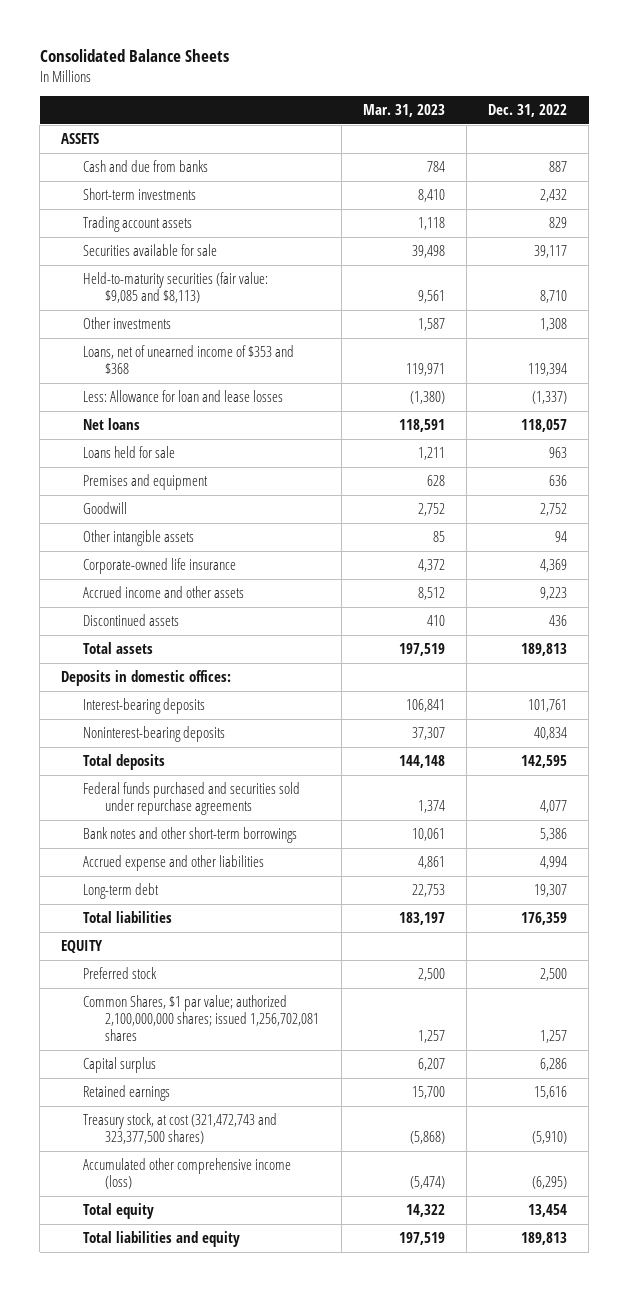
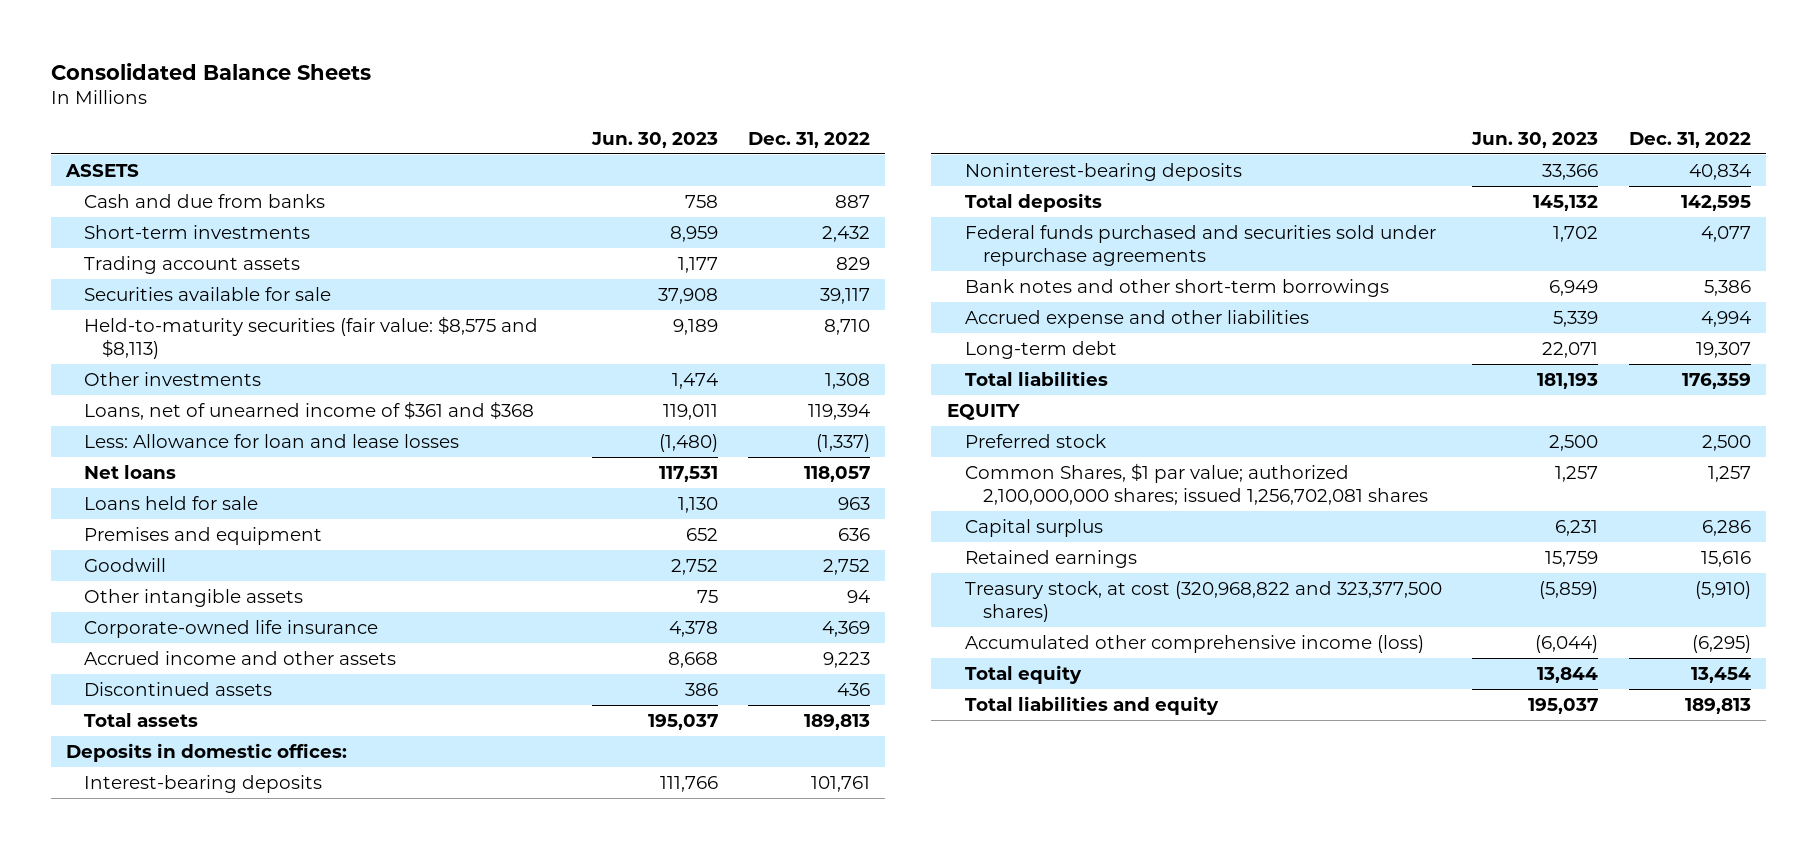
[362,104,445,118] Mar. 31, 2023 -> none
none -> [590,131,718,148] Jun. 30, 2023
[83,272,269,304] Held-to-maturity securities (fair value: $9,085 and $8,113) -> [84,315,539,359] Held-to-maturity securities (fair value: $8,575 and $8,113)
[83,345,295,375] Loans, net of unearned income of $353 and $368 -> [84,400,535,420] Loans, net of unearned income of $361 and $368
[83,1113,278,1145] Treasury stock, at cost (321,472,743 and 323,377,500 shares) -> [964,580,1442,622] Treasury stock, at cost (320,968,822 and 323,377,500 shares)

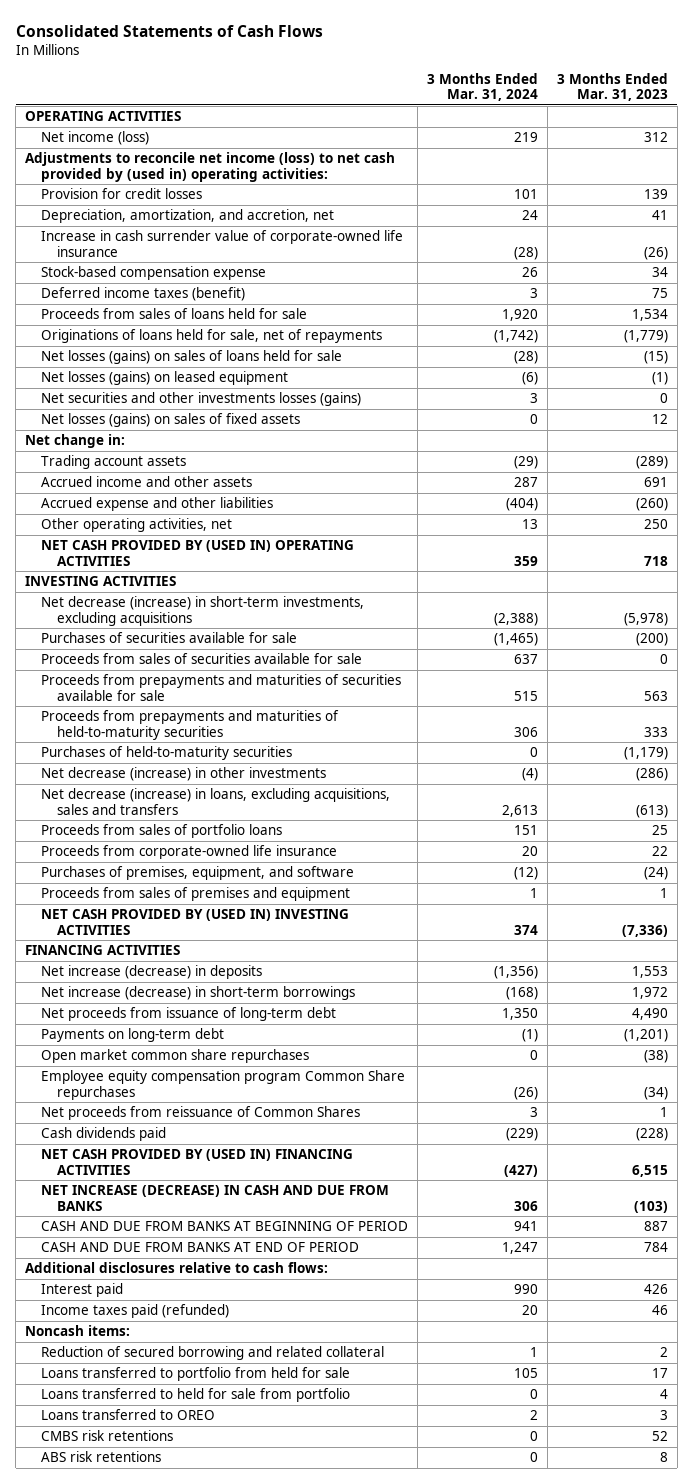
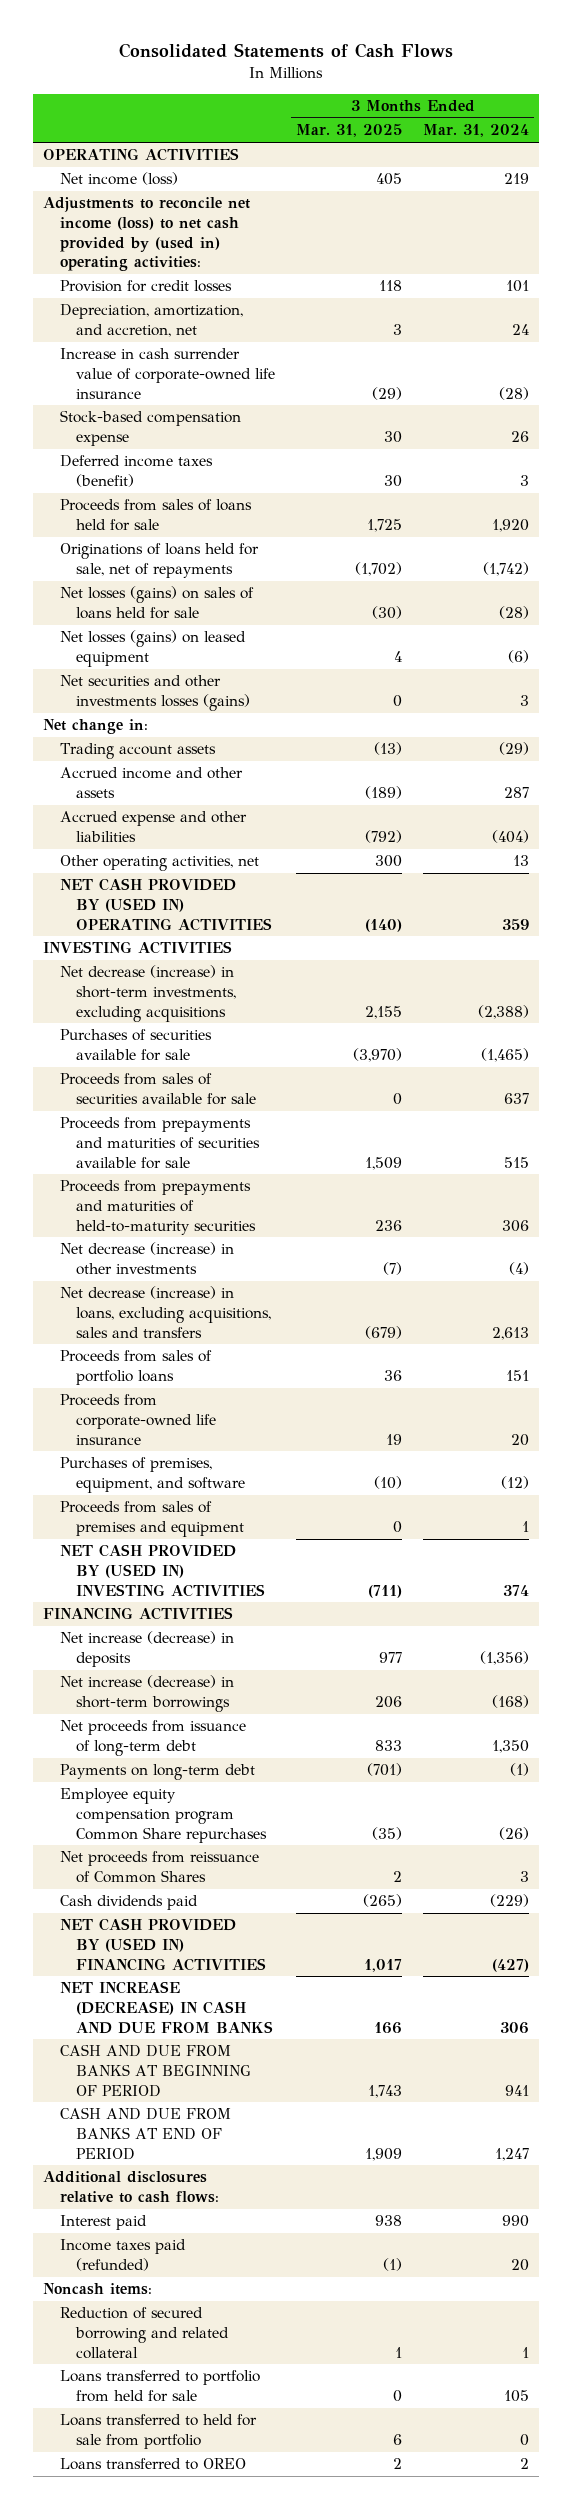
[556,72,668,102] 3 Months Ended Mar. 31, 2023 -> none
none -> [296,124,403,138] Mar. 31, 2025
[41,413,301,428] Net losses (gains) on sales of fixed assets -> none
[41,746,293,761] Purchases of held-to-maturity securities -> none
[41,1049,310,1064] Open market common share repurchases -> none
[41,1430,174,1442] CMBS risk retentions -> none
[41,1451,162,1463] ABS risk retentions -> none

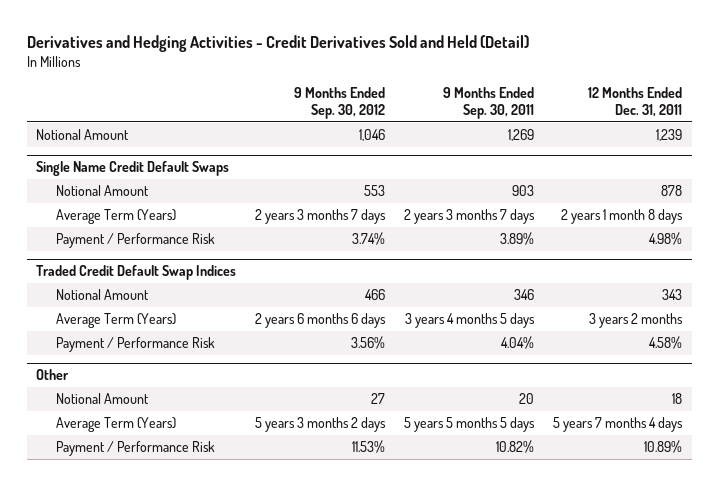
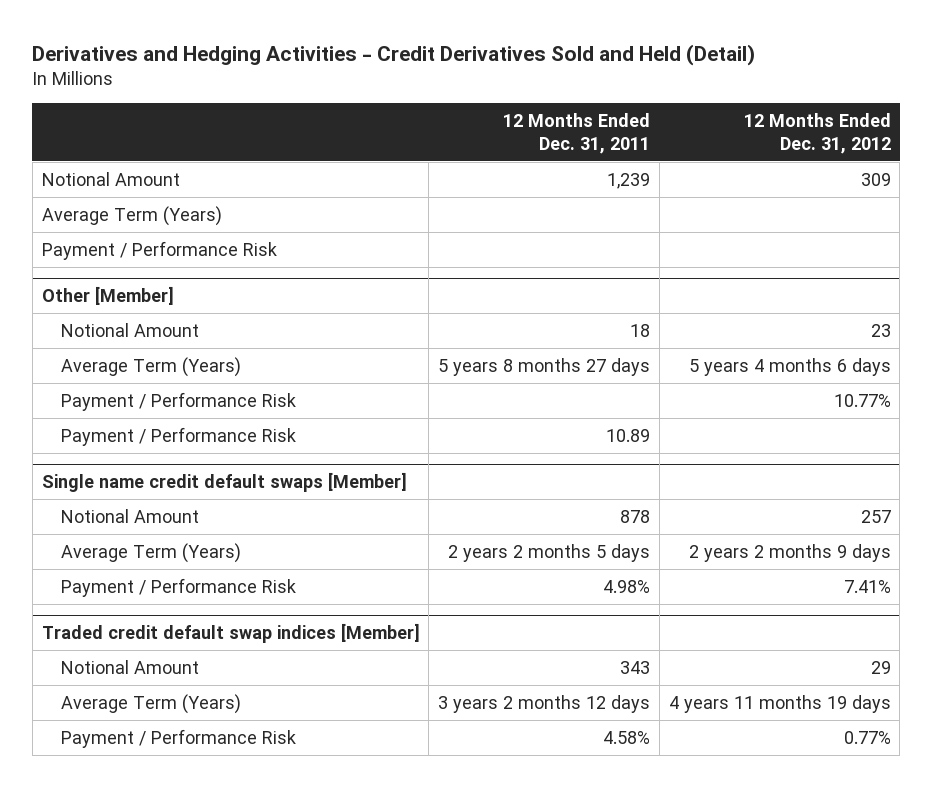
[294,87,386,119] 9 Months Ended Sep. 30, 2012 -> none
[443,87,535,119] 9 Months Ended Sep. 30, 2011 -> none
none -> [743,112,891,154] 12 Months Ended Dec. 31, 2012
none -> [41,205,222,226] Average Term (Years)
none -> [41,240,277,260] Payment / Performance Risk
none -> [41,286,174,306] Other [Member]
none -> [61,322,200,337] Notional Amount
none -> [61,356,242,377] Average Term (Years)
none -> [61,391,297,411] Payment / Performance Risk
none -> [61,426,297,446] Payment / Performance Risk
[36,161,230,177] Single Name Credit Default Swaps -> [41,472,407,493] Single name credit default swaps [Member]
[561,209,684,225] 2 years 1 month 8 days -> [448,543,651,562] 2 years 2 months 5 days
[36,265,237,281] Traded Credit Default Swap Indices -> [41,623,420,644] Traded credit default swap indices [Member]
[589,313,684,329] 3 years 2 months -> [438,694,651,713] 3 years 2 months 12 days
[36,369,70,381] Other -> none
[55,393,149,405] Notional Amount -> none
[55,417,176,433] Average Term (Years) -> none
[55,441,215,457] Payment / Performance Risk -> none

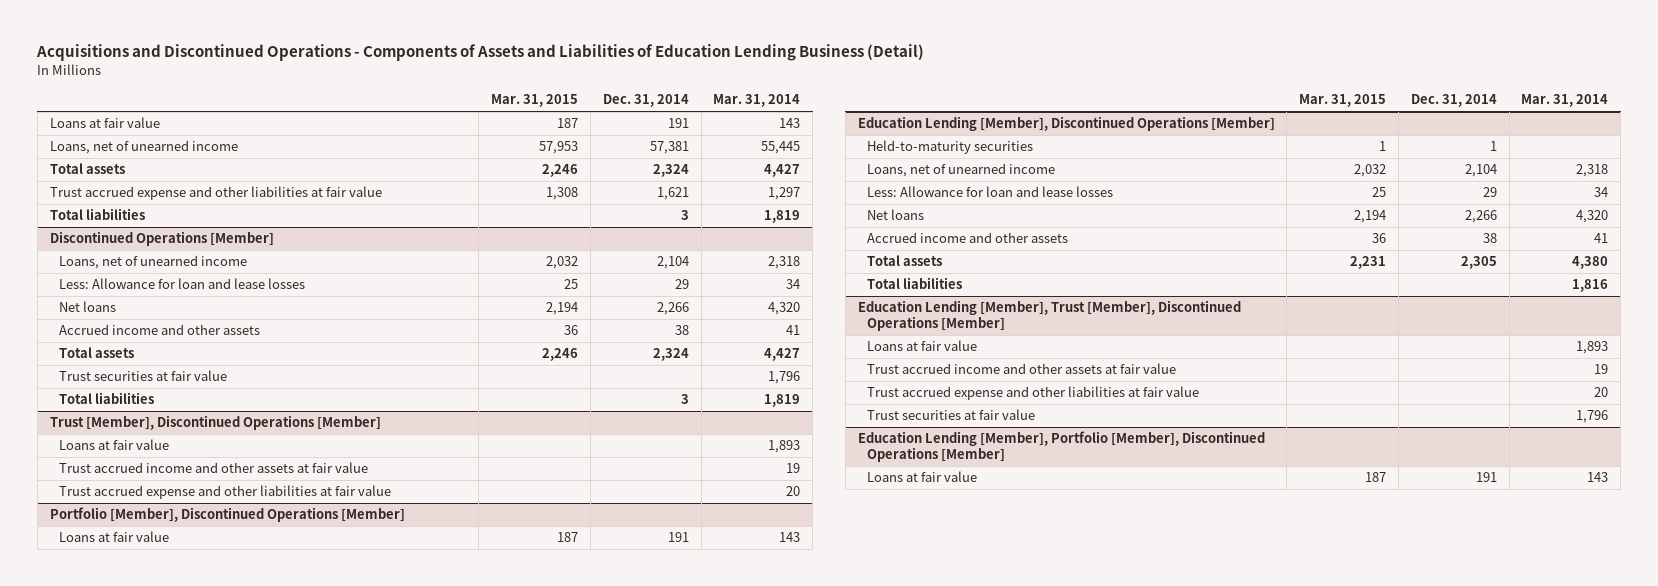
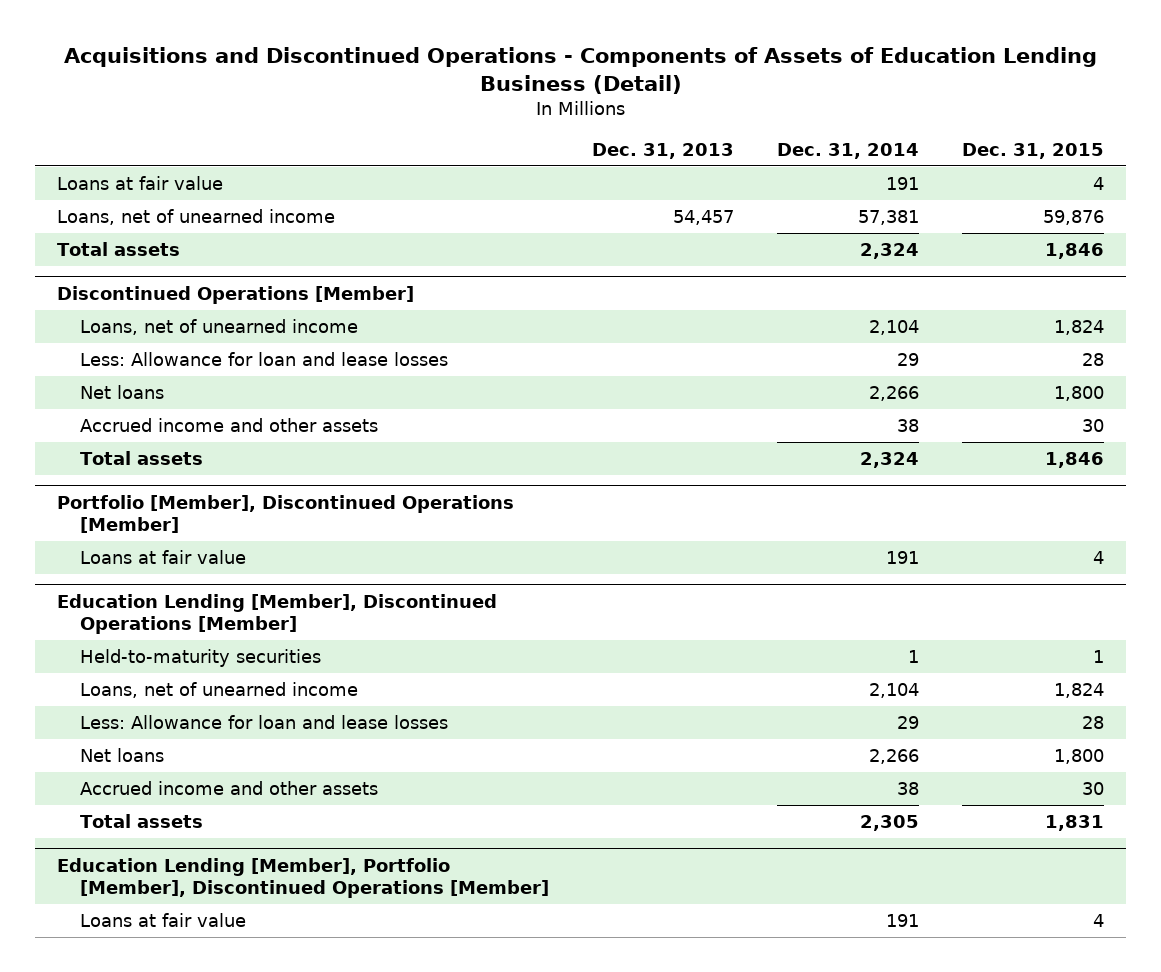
[36,44,925,62] Acquisitions and Discontinued Operations - Components of Assets and Liabilities of Education Lending Business (Detail) -> [63,46,1097,94] Acquisitions and Discontinued Operations - Components of Assets of Education Lending Business (Detail)
[491,94,579,108] Mar. 31, 2015 -> none
[713,94,801,108] Mar. 31, 2014 -> none
none -> [592,142,735,159] Dec. 31, 2013
none -> [962,142,1105,159] Dec. 31, 2015
[49,186,382,201] Trust accrued expense and other liabilities at fair value -> none
[49,208,145,221] Total liabilities -> none
[58,370,227,382] Trust securities at fair value -> none
[58,392,154,405] Total liabilities -> none
[49,415,381,431] Trust [Member], Discontinued Operations [Member] -> none
[58,439,169,451] Loans at fair value -> none
[58,462,368,474] Trust accrued income and other assets at fair value -> none
[58,485,391,500] Trust accrued expense and other liabilities at fair value -> none
[866,277,962,290] Total liabilities -> none
[857,300,1241,331] Education Lending [Member], Trust [Member], Discontinued Operations [Member] -> none
[866,340,977,352] Loans at fair value -> none
[866,363,1176,375] Trust accrued income and other assets at fair value -> none
[866,386,1199,401] Trust accrued expense and other liabilities at fair value -> none
[866,409,1035,421] Trust securities at fair value -> none

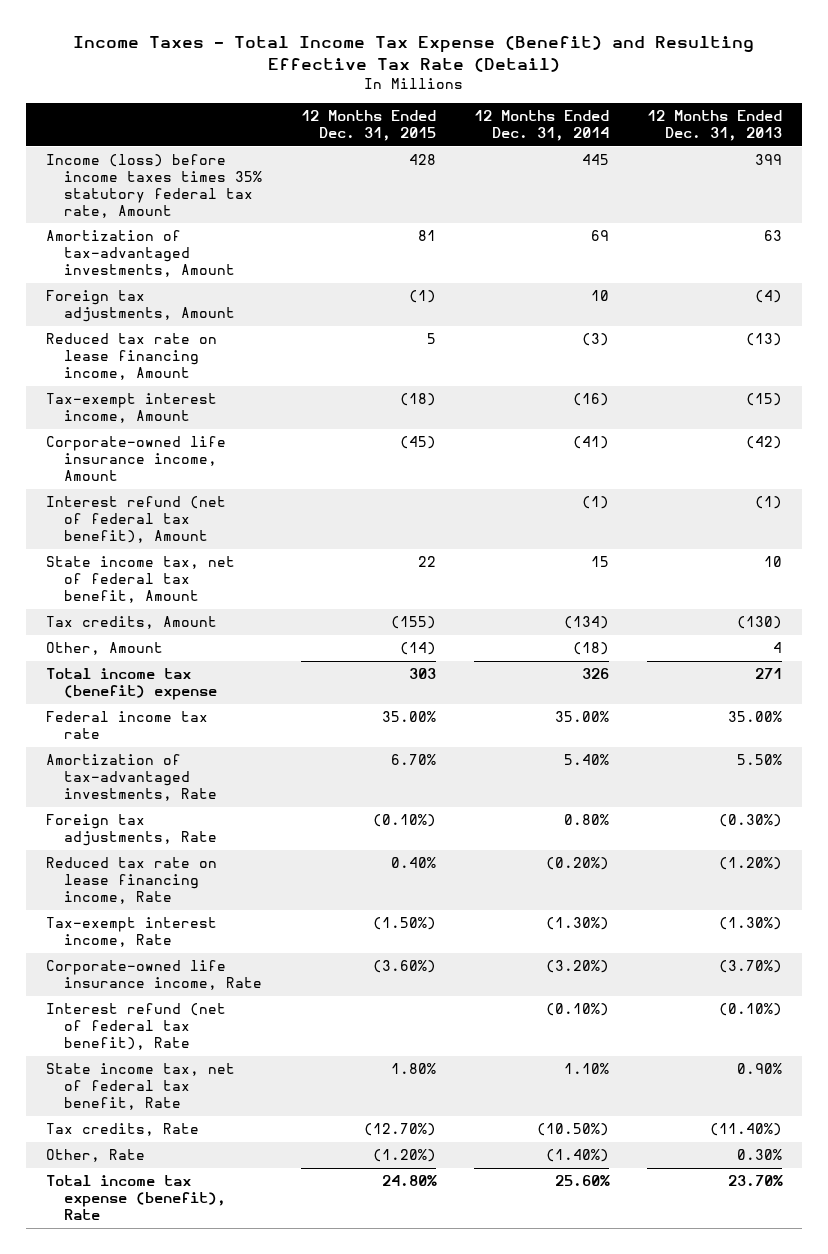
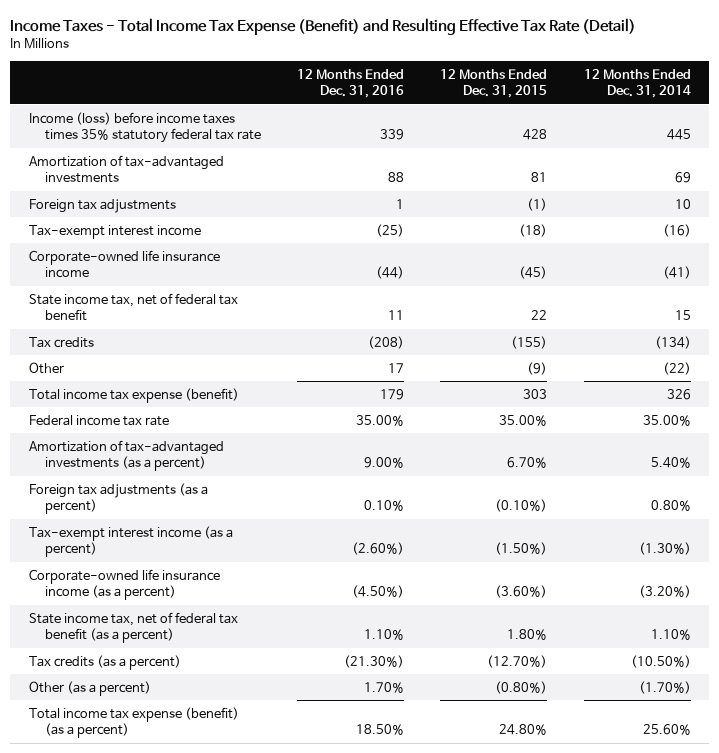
[647,110,783,142] 12 Months Ended Dec. 31, 2013 -> none
none -> [297,68,405,99] 12 Months Ended Dec. 31, 2016
[45,333,217,380] Reduced tax rate on lease financing income, Amount -> none
[45,496,226,543] Interest refund (net of federal tax benefit), Amount -> none
[45,154,263,218] Income (loss) before income taxes times 35% statutory federal tax rate, Amount -> [28,111,261,144] Income (loss) before income taxes times 35% statutory federal tax rate
[45,230,236,277] Amortization of tax-advantaged investments, Amount -> [28,154,224,184] Amortization of tax-advantaged investments
[45,290,236,323] Foreign tax adjustments, Amount -> [28,198,176,213] Foreign tax adjustments
[45,393,217,424] Tax-exempt interest income, Amount -> [28,224,201,239] Tax-exempt interest income
[45,436,226,481] Corporate-owned life insurance income, Amount -> [28,249,220,279] Corporate-owned life insurance income
[45,556,235,603] State income tax, net of federal tax benefit, Amount -> [28,292,238,322] State income tax, net of federal tax benefit
[45,616,217,630] Tax credits, Amount -> [28,336,94,348] Tax credits
[45,642,163,656] Other, Amount -> [28,361,64,374] Other
[399,642,436,656] (14) -> [527,361,548,375] (9)
[572,642,609,656] (18) -> [662,361,691,375] (22)
[45,668,218,701] Total income tax (benefit) expense -> [28,387,239,403] Total income tax expense (benefit)
[45,857,217,904] Reduced tax rate on lease financing income, Rate -> none
[45,1003,226,1050] Interest refund (net of federal tax benefit), Rate -> none
[45,754,218,801] Amortization of tax-advantaged investments, Rate -> [28,439,224,472] Amortization of tax-advantaged investments (as a percent)
[45,814,218,847] Foreign tax adjustments, Rate -> [28,482,208,515] Foreign tax adjustments (as a percent)
[45,917,217,948] Tax-exempt interest income, Rate -> [28,525,233,558] Tax-exempt interest income (as a percent)
[45,960,263,991] Corporate-owned life insurance income, Rate -> [28,568,220,601] Corporate-owned life insurance income (as a percent)
[45,1063,235,1110] State income tax, net of federal tax benefit, Rate -> [28,611,238,644] State income tax, net of federal tax benefit (as a percent)
[45,1123,199,1137] Tax credits, Rate -> [28,654,181,670] Tax credits (as a percent)
[45,1149,145,1163] Other, Rate -> [28,680,151,696] Other (as a percent)
[372,1149,436,1163] (1.20%) -> [495,680,548,694] (0.80%)
[545,1149,609,1163] (1.40%) -> [638,680,691,694] (1.70%)
[45,1175,227,1220] Total income tax expense (benefit), Rate -> [28,706,239,739] Total income tax expense (benefit) (as a percent)

